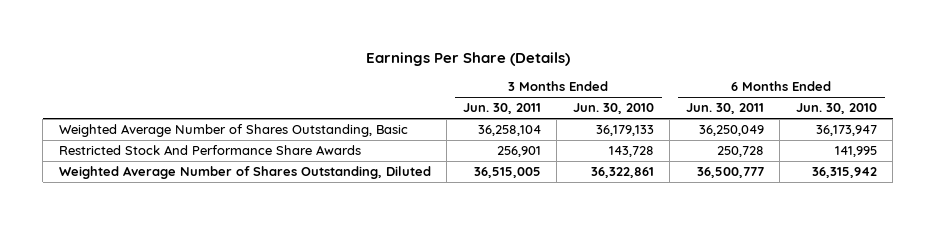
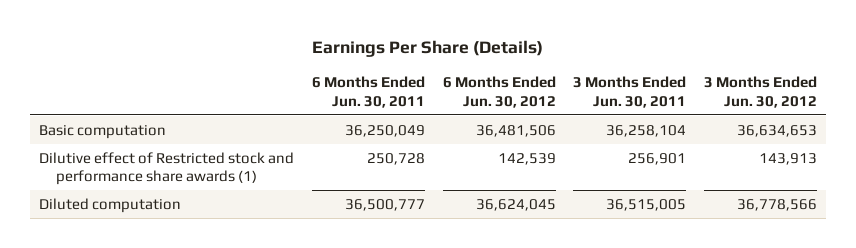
[572,103,654,115] Jun. 30, 2010 -> none
[795,103,877,115] Jun. 30, 2010 -> none
none -> [442,76,556,108] 6 Months Ended Jun. 30, 2012
none -> [704,76,818,108] 3 Months Ended Jun. 30, 2012
[58,124,408,138] Weighted Average Number of Shares Outstanding, Basic -> [38,124,166,139] Basic computation
[58,145,361,156] Restricted Stock And Performance Share Awards -> [38,151,294,186] Dilutive effect of Restricted stock and performance share awards (1)
[58,166,431,180] Weighted Average Number of Shares Outstanding, Diluted -> [38,197,181,213] Diluted computation

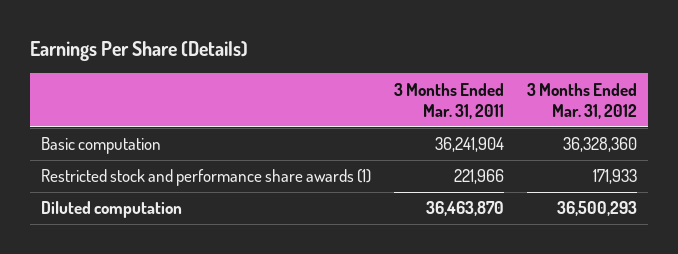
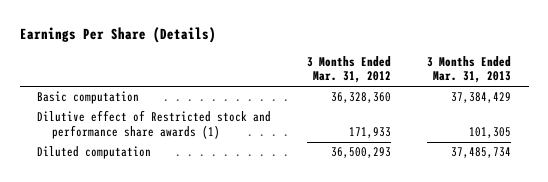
[394,82,505,119] 3 Months Ended Mar. 31, 2011 -> none
none -> [426,55,511,84] 3 Months Ended Mar. 31, 2013
[41,169,372,187] Restricted stock and performance share awards (1) -> [37,110,272,140] Dilutive effect of Restricted stock and performance share awards (1)

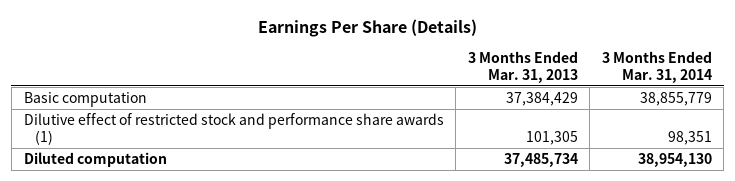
[307,55,392,84] 3 Months Ended Mar. 31, 2012 -> none
none -> [601,50,712,83] 3 Months Ended Mar. 31, 2014
[37,110,272,140] Dilutive effect of Restricted stock and performance share awards (1) -> [23,112,444,146] Dilutive effect of restricted stock and performance share awards (1)

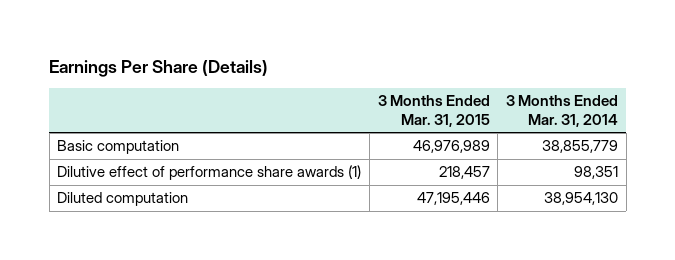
[467,50,578,83] 3 Months Ended Mar. 31, 2013 -> none
none -> [377,95,490,127] 3 Months Ended Mar. 31, 2015
[23,112,444,146] Dilutive effect of restricted stock and performance share awards (1) -> [57,165,362,181] Dilutive effect of performance share awards (1)

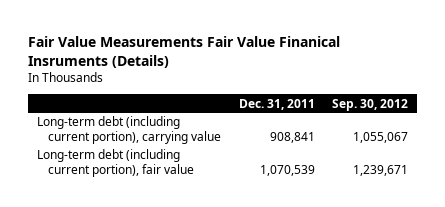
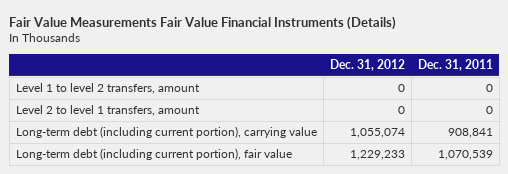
[27,35,340,68] Fair Value Measurements Fair Value Finanical Insruments (Details) -> [9,15,397,30] Fair Value Measurements Fair Value Financial Instruments (Details)
[332,98,409,111] Sep. 30, 2012 -> none
none -> [329,58,405,71] Dec. 31, 2012
none -> [15,83,200,95] Level 1 to level 2 transfers, amount
none -> [15,105,200,117] Level 2 to level 1 transfers, amount

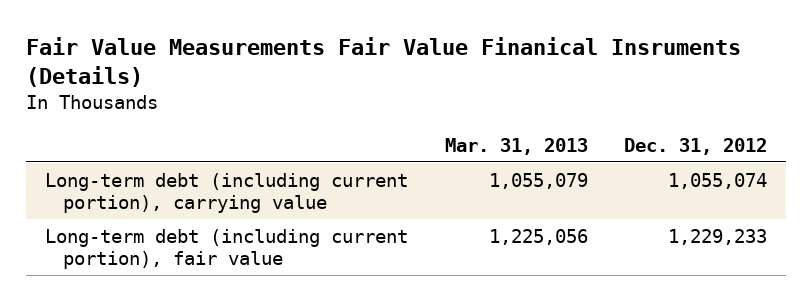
[9,15,397,30] Fair Value Measurements Fair Value Financial Instruments (Details) -> [26,37,742,88] Fair Value Measurements Fair Value Finanical Insruments (Details)
[417,58,493,71] Dec. 31, 2011 -> none
none -> [444,137,588,155] Mar. 31, 2013
[15,83,200,95] Level 1 to level 2 transfers, amount -> none
[15,105,200,117] Level 2 to level 1 transfers, amount -> none

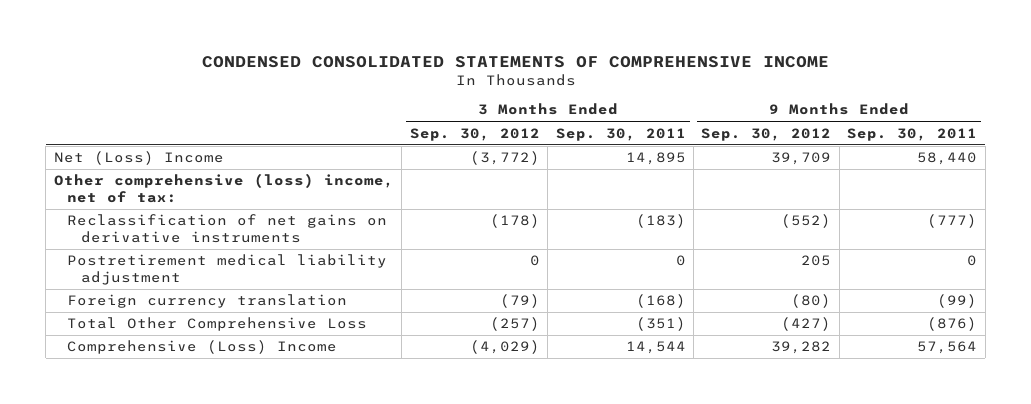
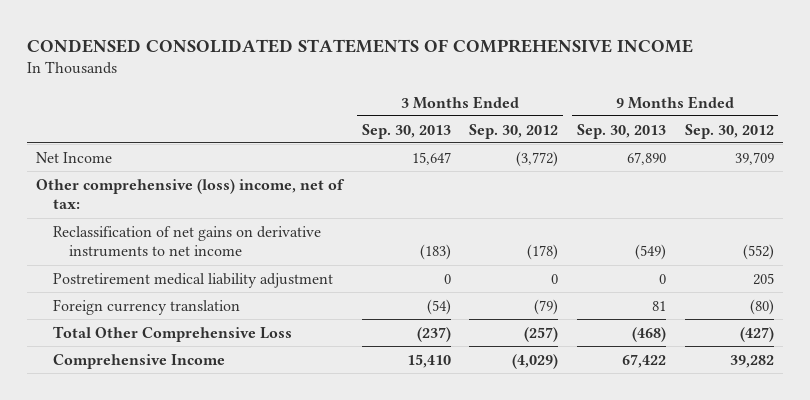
[555,127,686,141] Sep. 30, 2011 -> none
[847,127,978,141] Sep. 30, 2011 -> none
none -> [361,123,451,139] Sep. 30, 2013
none -> [577,123,667,139] Sep. 30, 2013
[53,151,224,166] Net (Loss) Income -> [36,151,113,163] Net Income
[67,214,388,243] Reclassification of net gains on derivative instruments -> [52,225,321,258] Reclassification of net gains on derivative instruments to net income
[67,340,338,355] Comprehensive (Loss) Income -> [52,353,225,369] Comprehensive Income

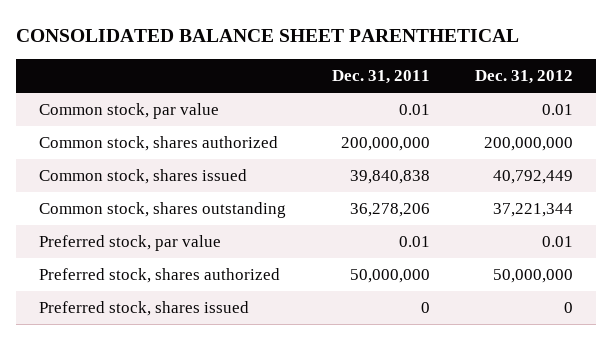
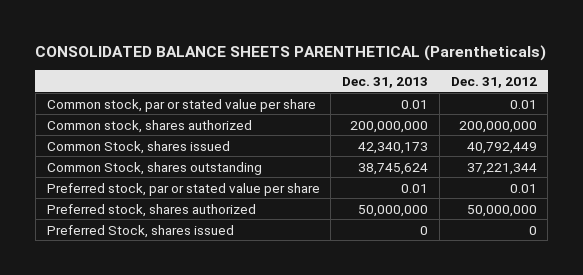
[16,29,520,43] CONSOLIDATED BALANCE SHEET PARENTHETICAL -> [35,44,547,61] CONSOLIDATED BALANCE SHEETS PARENTHETICAL (Parentheticals)
[331,70,430,85] Dec. 31, 2011 -> none
none -> [342,76,429,88] Dec. 31, 2013
[39,102,220,119] Common stock, par value -> [46,98,316,112] Common stock, par or stated value per share
[39,168,248,184] Common stock, shares issued -> [46,140,230,154] Common Stock, shares issued
[39,201,287,218] Common stock, shares outstanding -> [46,161,262,175] Common Stock, shares outstanding
[39,234,222,251] Preferred stock, par value -> [46,182,320,196] Preferred stock, par or stated value per share
[39,300,250,316] Preferred stock, shares issued -> [46,224,234,238] Preferred Stock, shares issued

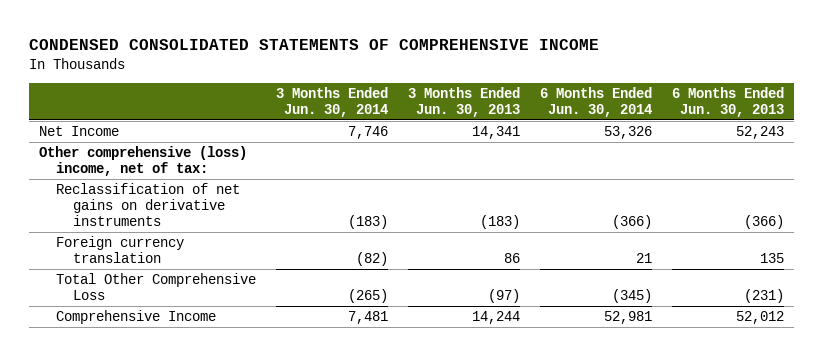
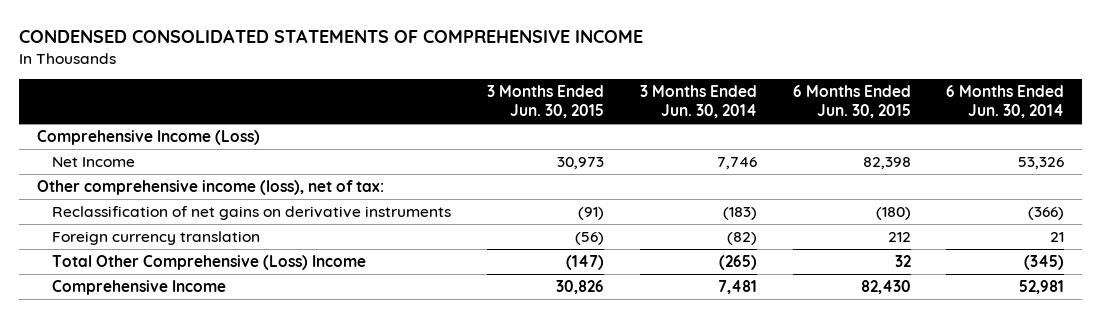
[407,86,520,118] 3 Months Ended Jun. 30, 2013 -> none
[671,86,784,118] 6 Months Ended Jun. 30, 2013 -> none
none -> [487,84,605,119] 3 Months Ended Jun. 30, 2015
none -> [792,84,911,119] 6 Months Ended Jun. 30, 2015
none -> [36,129,260,145] Comprehensive Income (Loss)
[38,145,247,177] Other comprehensive (loss) income, net of tax: -> [36,179,384,195] Other comprehensive income (loss), net of tax:
[55,272,256,301] Total Other Comprehensive Loss -> [52,254,367,270] Total Other Comprehensive (Loss) Income

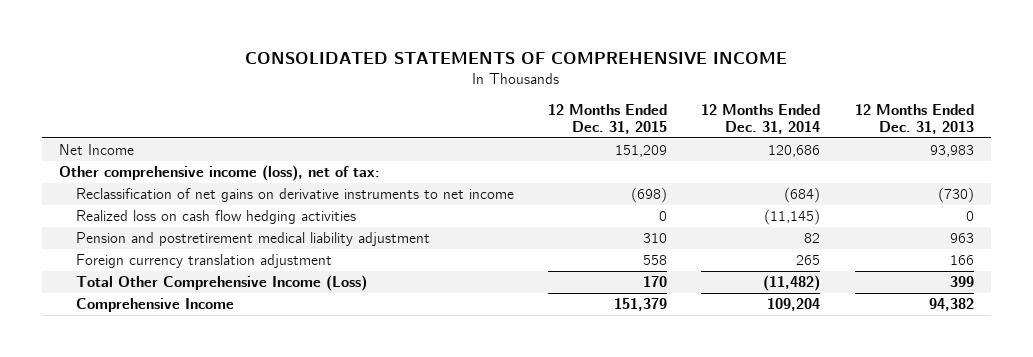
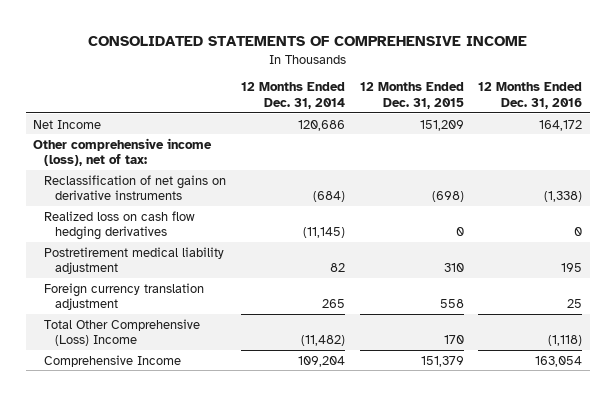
[854,103,974,134] 12 Months Ended Dec. 31, 2013 -> none
none -> [478,82,583,109] 12 Months Ended Dec. 31, 2016
[75,188,514,203] Reclassification of net gains on derivative instruments to net income -> [44,174,227,201] Reclassification of net gains on derivative instruments
[75,210,356,225] Realized loss on cash flow hedging activities -> [44,210,196,241] Realized loss on cash flow hedging derivatives
[75,232,430,247] Pension and postretirement medical liability adjustment -> [44,246,225,275] Postretirement medical liability adjustment
[75,275,367,292] Total Other Comprehensive Income (Loss) -> [44,318,201,347] Total Other Comprehensive (Loss) Income

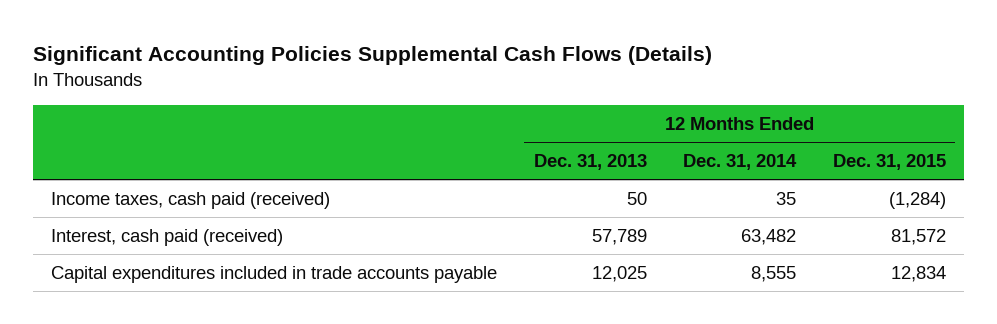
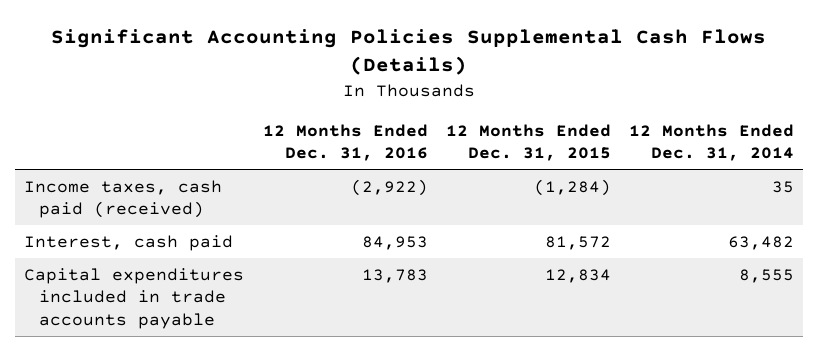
[533,154,647,171] Dec. 31, 2013 -> none
none -> [262,123,428,162] 12 Months Ended Dec. 31, 2016
[51,229,284,247] Interest, cash paid (received) -> [24,234,234,251] Interest, cash paid

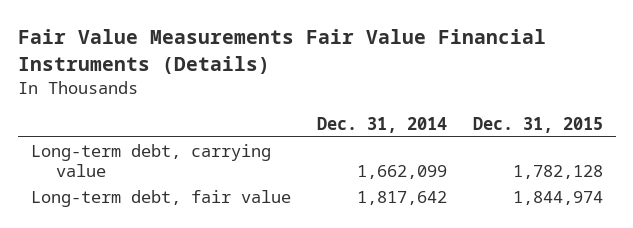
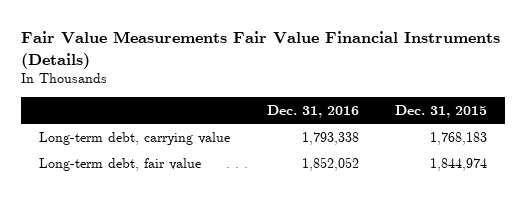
[316,116,447,133] Dec. 31, 2014 -> none
none -> [266,105,359,119] Dec. 31, 2016
[512,165,603,180] 1,782,128 -> [430,131,488,145] 1,768,183

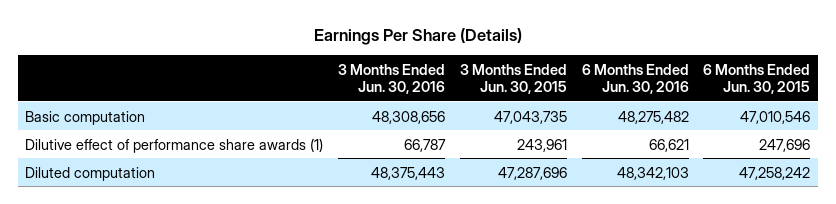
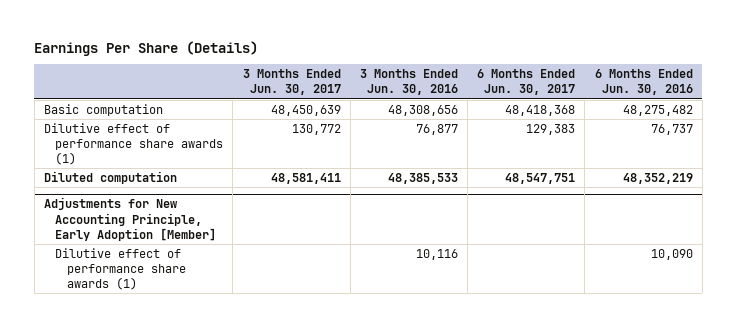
[459,63,567,94] 3 Months Ended Jun. 30, 2015 -> none
[703,63,811,94] 6 Months Ended Jun. 30, 2015 -> none
none -> [242,69,341,96] 3 Months Ended Jun. 30, 2017
none -> [477,69,576,96] 6 Months Ended Jun. 30, 2017
[404,138,447,152] 66,787 -> [415,123,458,135] 76,877
[648,138,689,152] 66,621 -> [650,123,693,135] 76,737
[371,166,446,180] 48,375,443 -> [387,172,458,184] 48,385,533
[616,166,689,180] 48,342,103 -> [622,172,693,184] 48,352,219
none -> [43,197,217,241] Adjustments for New Accounting Principle, Early Adoption [Member]
none -> [55,247,186,291] Dilutive effect of performance share awards (1)

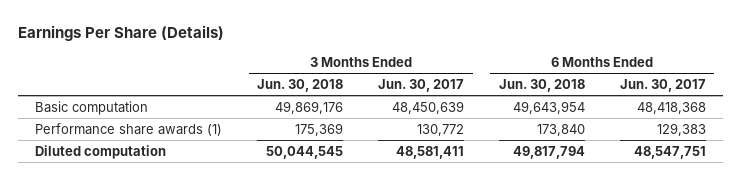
[359,69,458,96] 3 Months Ended Jun. 30, 2016 -> none
[594,69,693,96] 6 Months Ended Jun. 30, 2016 -> none
none -> [257,79,344,93] Jun. 30, 2018
none -> [498,79,585,93] Jun. 30, 2018
[43,122,224,166] Dilutive effect of performance share awards (1) -> [35,122,223,136] Performance share awards (1)
[43,197,217,241] Adjustments for New Accounting Principle, Early Adoption [Member] -> none
[55,247,186,291] Dilutive effect of performance share awards (1) -> none

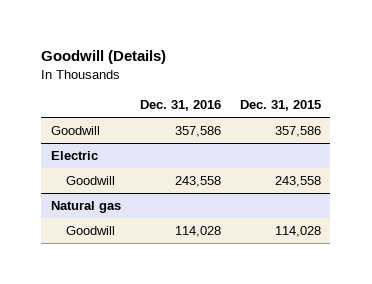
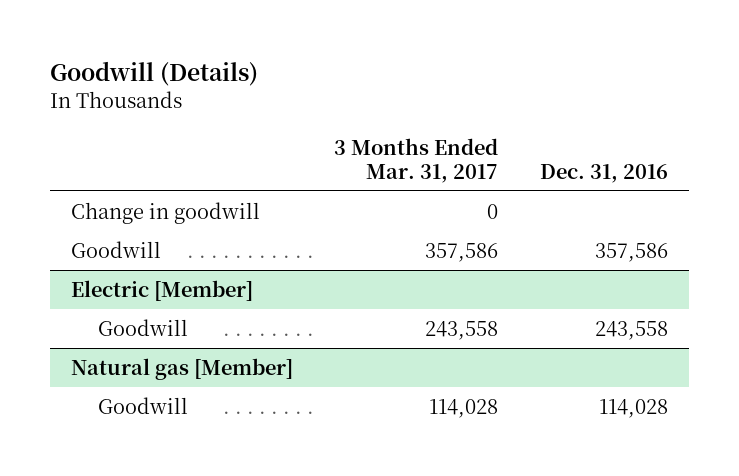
[239,99,321,111] Dec. 31, 2015 -> none
none -> [334,137,499,183] 3 Months Ended Mar. 31, 2017
none -> [70,201,260,224] Change in goodwill
[50,151,98,161] Electric -> [70,279,253,301] Electric [Member]
[50,201,121,214] Natural gas -> [70,357,293,380] Natural gas [Member]

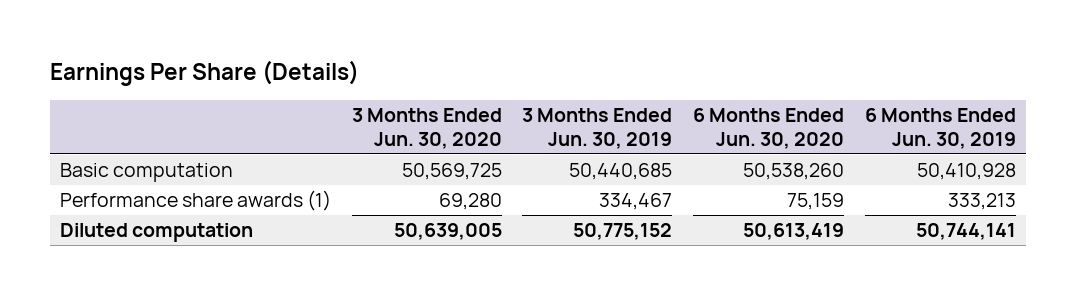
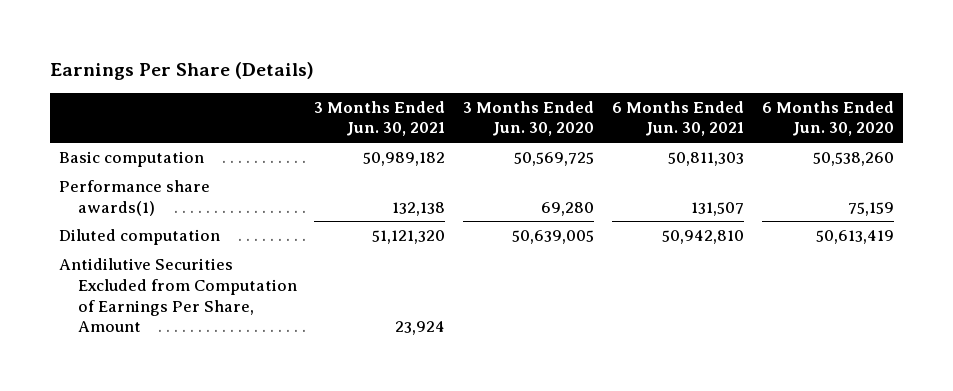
[522,107,673,149] 3 Months Ended Jun. 30, 2019 -> none
[864,107,1016,149] 6 Months Ended Jun. 30, 2019 -> none
none -> [314,100,446,137] 3 Months Ended Jun. 30, 2021
none -> [612,100,745,137] 6 Months Ended Jun. 30, 2021
[60,190,332,212] Performance share awards (1) -> [58,180,210,216] Performance share awards(1)
none -> [58,258,297,333] Antidilutive Securities Excluded from Computation of Earnings Per Share, Amount

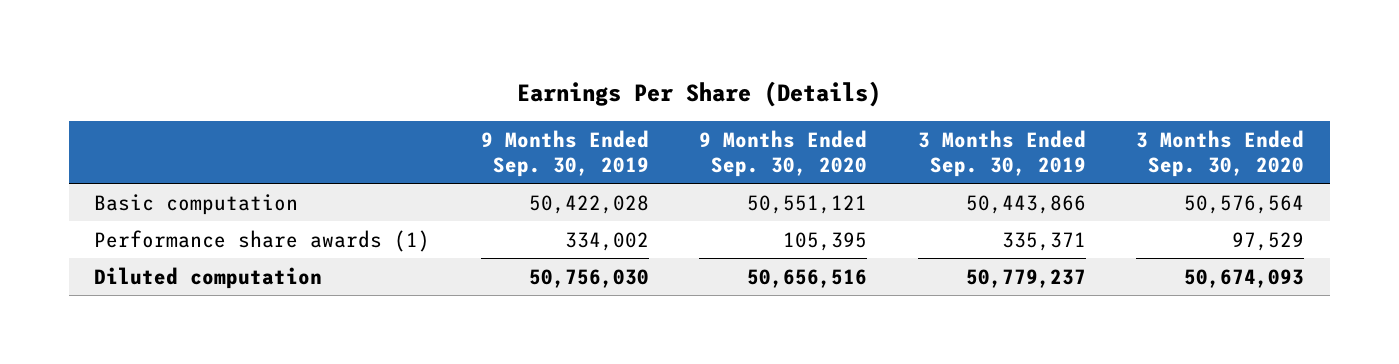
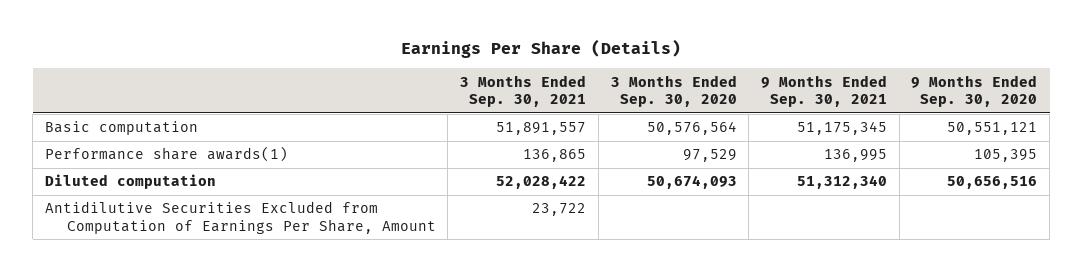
[480,130,649,177] 9 Months Ended Sep. 30, 2019 -> none
[917,130,1086,177] 3 Months Ended Sep. 30, 2019 -> none
none -> [460,74,587,108] 3 Months Ended Sep. 30, 2021
none -> [760,74,887,108] 9 Months Ended Sep. 30, 2021
[94,229,431,252] Performance share awards (1) -> [44,146,288,163] Performance share awards(1)
none -> [44,201,436,234] Antidilutive Securities Excluded from Computation of Earnings Per Share, Amount

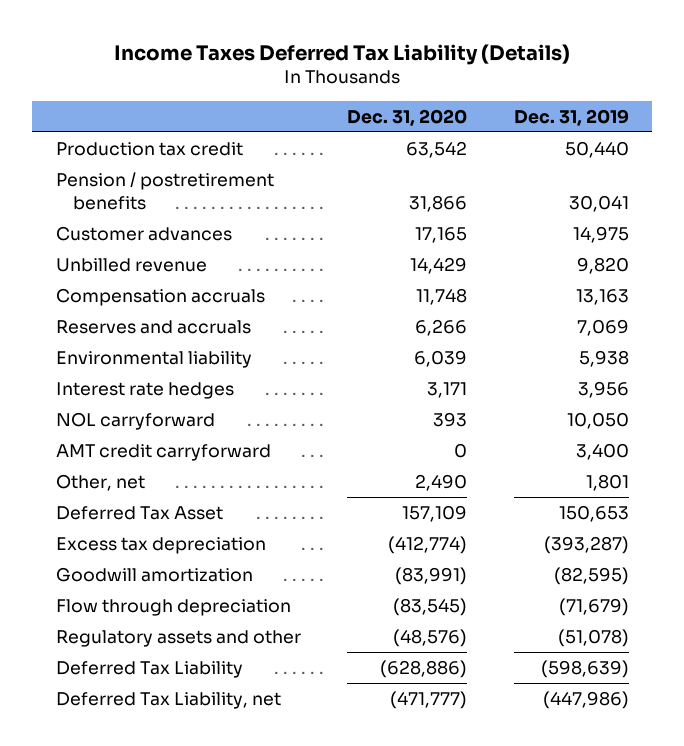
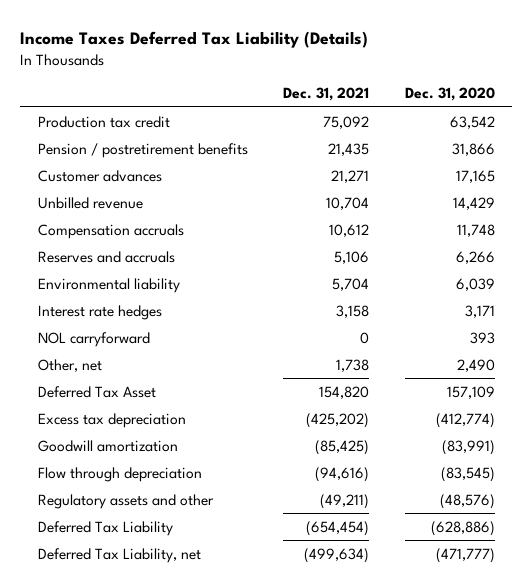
[513,108,629,126] Dec. 31, 2019 -> none
none -> [283,87,370,102] Dec. 31, 2021
[55,443,271,461] AMT credit carryforward -> none

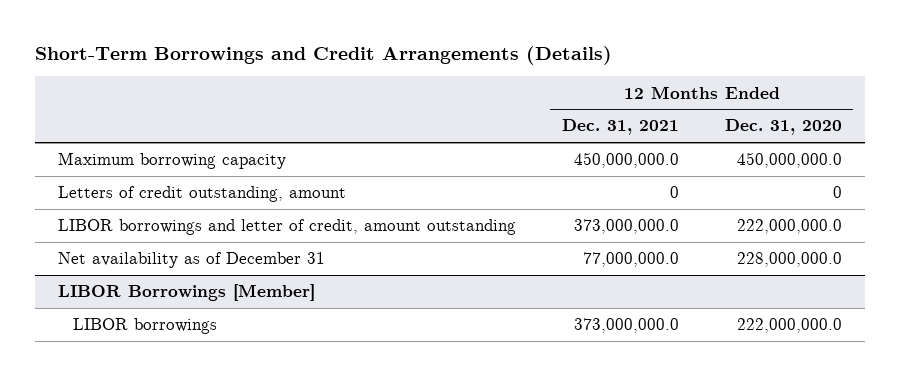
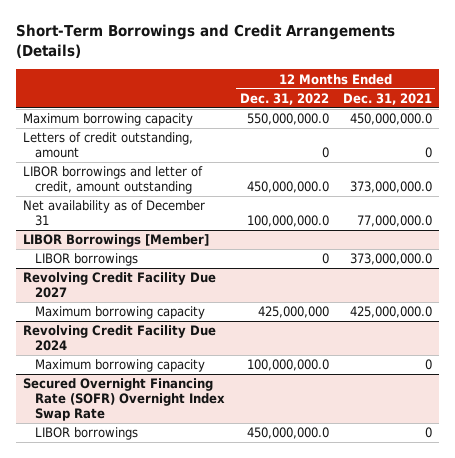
[724,119,842,136] Dec. 31, 2020 -> none
none -> [239,92,329,105] Dec. 31, 2022
none -> [23,272,217,299] Revolving Credit Facility Due 2027
none -> [35,306,206,320] Maximum borrowing capacity
none -> [23,325,217,352] Revolving Credit Facility Due 2024
none -> [35,359,206,373] Maximum borrowing capacity
none -> [23,378,226,422] Secured Overnight Financing Rate (SOFR) Overnight Index Swap Rate
none -> [35,427,139,441] LIBOR borrowings

